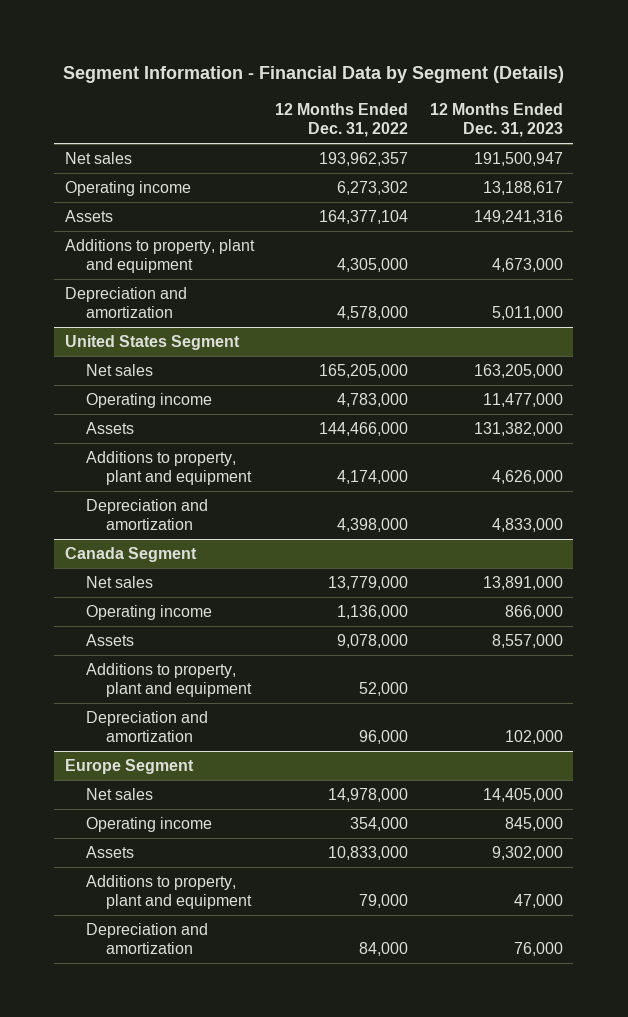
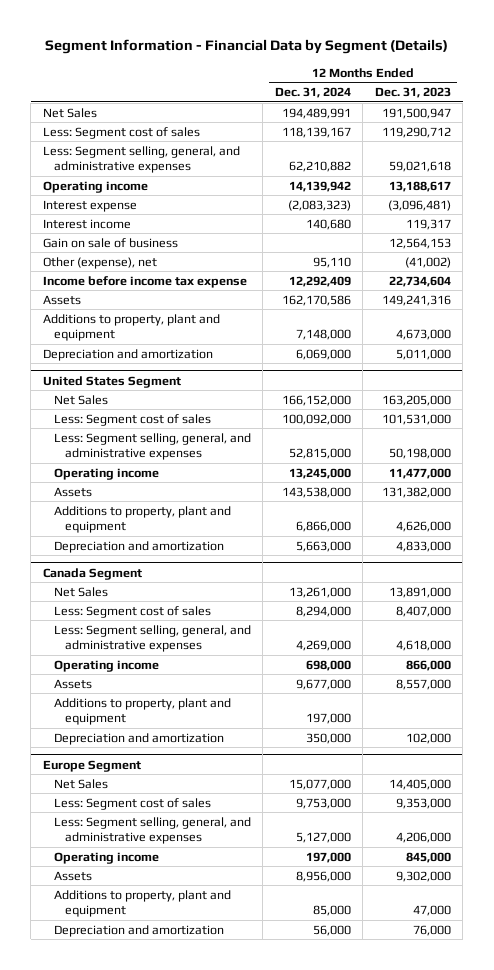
[275,102,409,138] 12 Months Ended Dec. 31, 2022 -> none
none -> [274,87,351,99] Dec. 31, 2024
[65,152,133,165] Net sales -> [42,107,97,118] Net Sales
none -> [42,126,200,139] Less: Segment cost of sales
none -> [42,145,240,174] Less: Segment selling, general, and administrative expenses
none -> [42,199,137,212] Interest expense
none -> [42,218,131,229] Interest income
none -> [42,237,178,248] Gain on sale of business
none -> [42,256,157,269] Other (expense), net
none -> [42,275,247,288] Income before income tax expense
[85,364,153,377] Net sales -> [53,394,108,405] Net Sales
none -> [53,413,211,426] Less: Segment cost of sales
none -> [53,432,251,461] Less: Segment selling, general, and administrative expenses
[85,576,153,589] Net sales -> [53,586,108,597] Net Sales
none -> [53,605,211,618] Less: Segment cost of sales
none -> [53,624,251,653] Less: Segment selling, general, and administrative expenses
[85,788,153,801] Net sales -> [53,778,108,789] Net Sales
none -> [53,797,211,810] Less: Segment cost of sales
none -> [53,816,251,845] Less: Segment selling, general, and administrative expenses

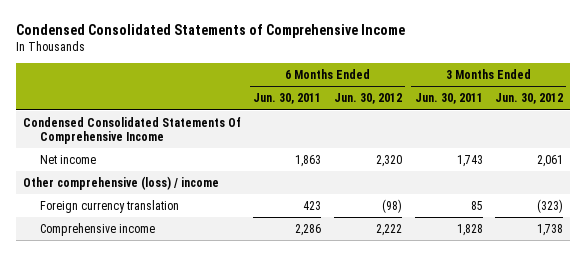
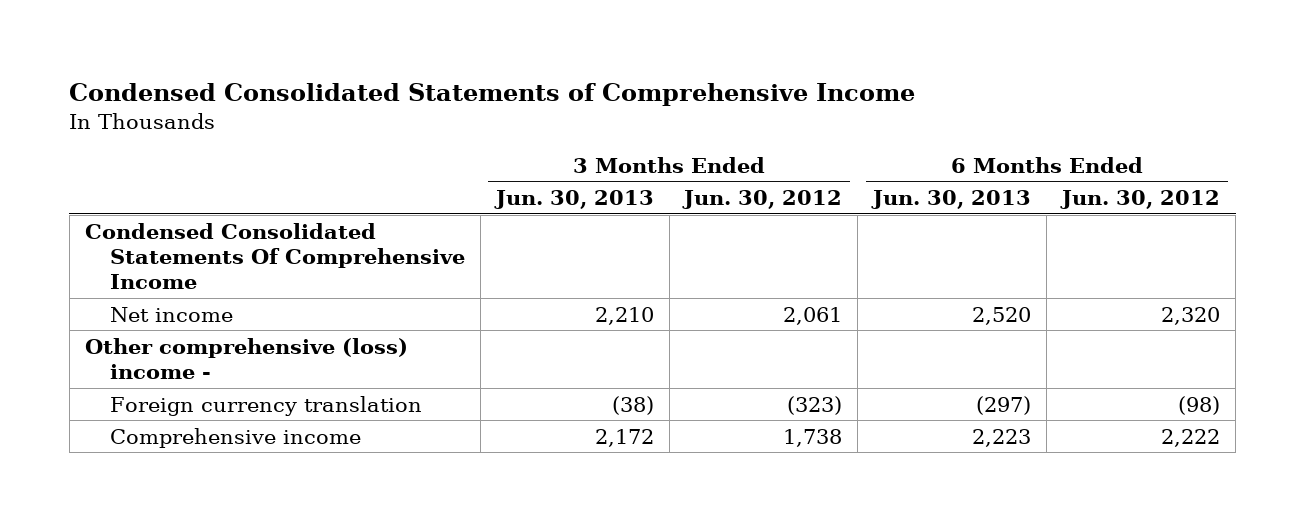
[253,93,322,105] Jun. 30, 2011 -> none
[414,93,483,105] Jun. 30, 2011 -> none
none -> [493,190,654,210] Jun. 30, 2013
none -> [871,190,1032,210] Jun. 30, 2013
[22,175,219,190] Other comprehensive (loss) / income -> [84,337,408,379] Other comprehensive (loss) income -

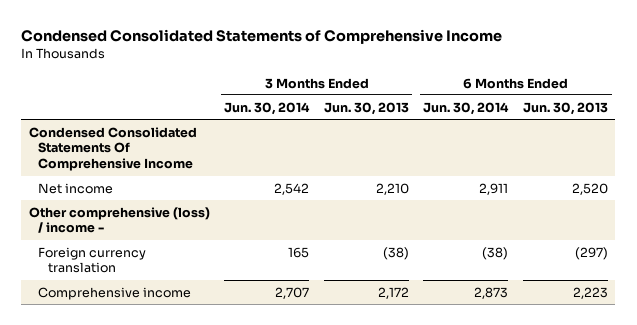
[682,190,843,210] Jun. 30, 2012 -> none
[1060,190,1221,210] Jun. 30, 2012 -> none
none -> [224,101,311,115] Jun. 30, 2014
none -> [423,101,510,115] Jun. 30, 2014
[84,337,408,379] Other comprehensive (loss) income - -> [28,206,210,234] Other comprehensive (loss) / income -

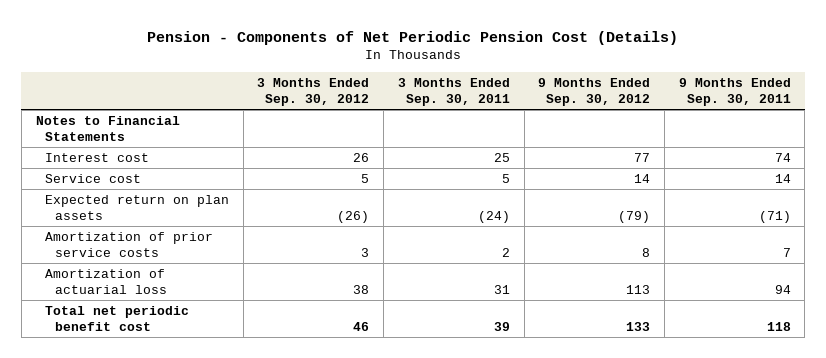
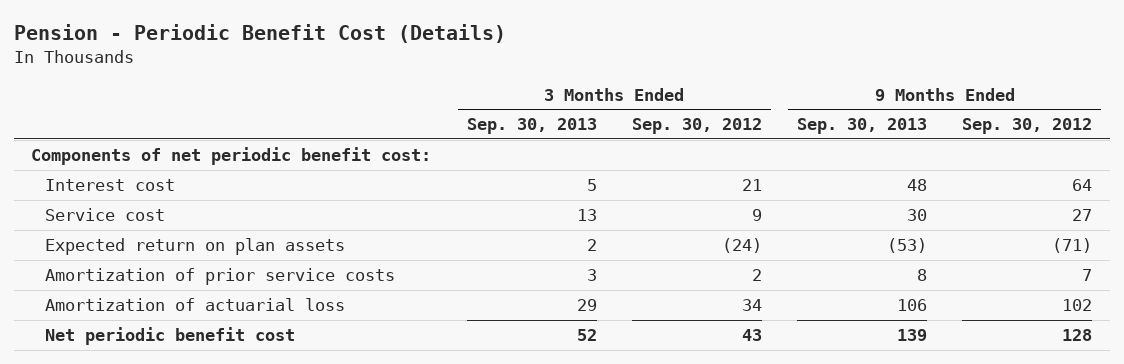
[147,30,679,45] Pension - Components of Net Periodic Pension Cost (Details) -> [13,23,506,43] Pension - Periodic Benefit Cost (Details)
[397,78,510,106] 3 Months Ended Sep. 30, 2011 -> none
[678,78,791,106] 9 Months Ended Sep. 30, 2011 -> none
none -> [466,118,597,135] Sep. 30, 2013
none -> [797,118,928,135] Sep. 30, 2013
[35,115,180,141] Notes to Financial Statements -> none
none -> [31,146,432,165] Components of net periodic benefit cost:
[353,152,370,162] 26 -> [741,178,762,191] 21
[634,152,651,162] 77 -> [1072,178,1093,191] 64
[361,173,370,183] 5 -> [751,208,762,221] 9
[634,173,651,183] 14 -> [1072,208,1093,221] 27
[337,210,370,223] (26) -> [721,237,762,253] (24)
[618,210,651,223] (79) -> [1052,237,1093,253] (71)
[361,247,370,257] 3 -> [751,268,762,281] 2
[642,247,651,257] 8 -> [1082,268,1093,281] 7
[353,284,370,294] 38 -> [741,298,762,311] 34
[626,284,651,294] 113 -> [1062,298,1093,311] 102
[45,305,190,331] Total net periodic benefit cost -> [45,326,296,345] Net periodic benefit cost
[353,321,370,331] 46 -> [741,328,762,341] 43
[626,321,651,331] 133 -> [1062,328,1093,341] 128

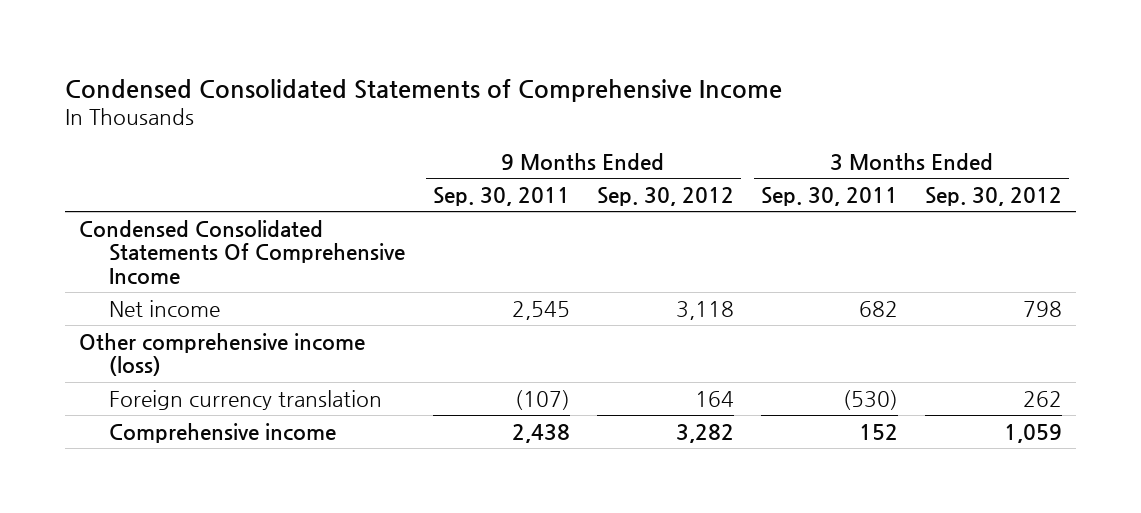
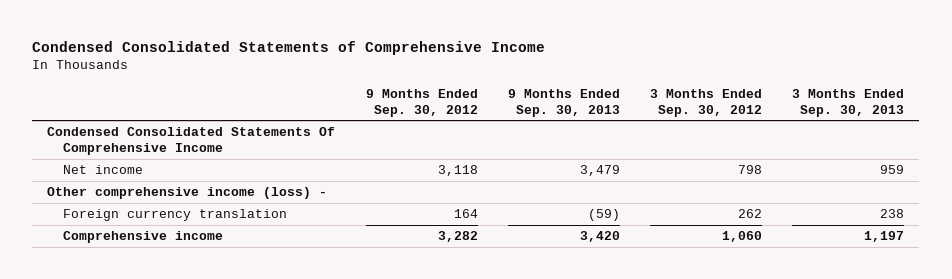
[432,186,570,206] Sep. 30, 2011 -> none
[760,186,898,206] Sep. 30, 2011 -> none
none -> [507,88,620,117] 9 Months Ended Sep. 30, 2013
none -> [792,88,905,117] 3 Months Ended Sep. 30, 2013
[78,332,365,377] Other comprehensive income (loss) -> [47,187,328,200] Other comprehensive income (loss) -
[1004,423,1063,443] 1,059 -> [722,231,763,243] 1,060

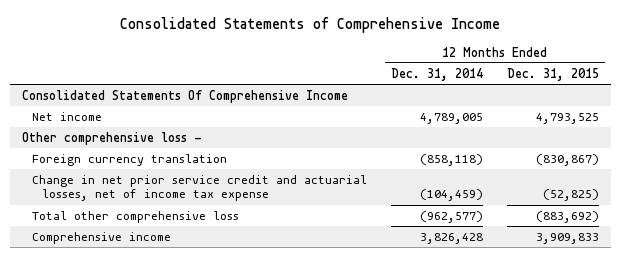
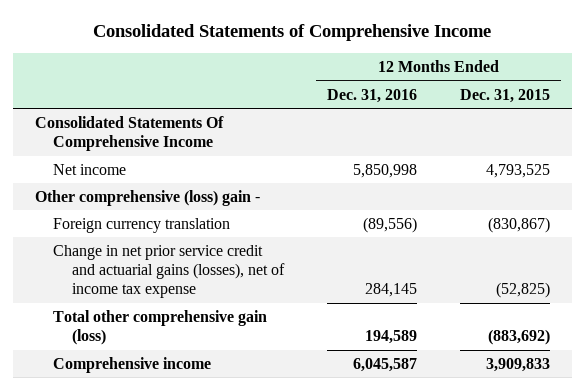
[390,67,483,81] Dec. 31, 2014 -> none
none -> [326,88,417,103] Dec. 31, 2016
[21,131,202,145] Other comprehensive loss - -> [34,189,260,206] Other comprehensive (loss) gain -
[31,174,367,202] Change in net prior service credit and actuarial losses, net of income tax expense -> [53,244,285,299] Change in net prior service credit and actuarial gains (losses), net of income tax expense
[31,210,239,223] Total other comprehensive loss -> [53,309,268,345] Total other comprehensive gain (loss)

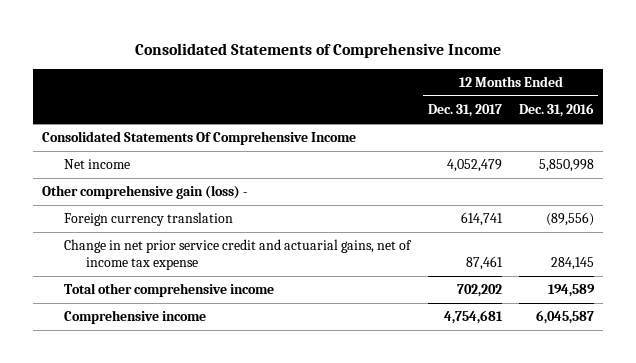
[460,88,551,103] Dec. 31, 2015 -> none
none -> [427,104,502,118] Dec. 31, 2017
[34,189,260,206] Other comprehensive (loss) gain - -> [42,185,248,200] Other comprehensive gain (loss) -
[53,244,285,299] Change in net prior service credit and actuarial gains (losses), net of income tax expense -> [64,239,413,270] Change in net prior service credit and actuarial gains, net of income tax expense
[53,309,268,345] Total other comprehensive gain (loss) -> [64,283,275,298] Total other comprehensive income

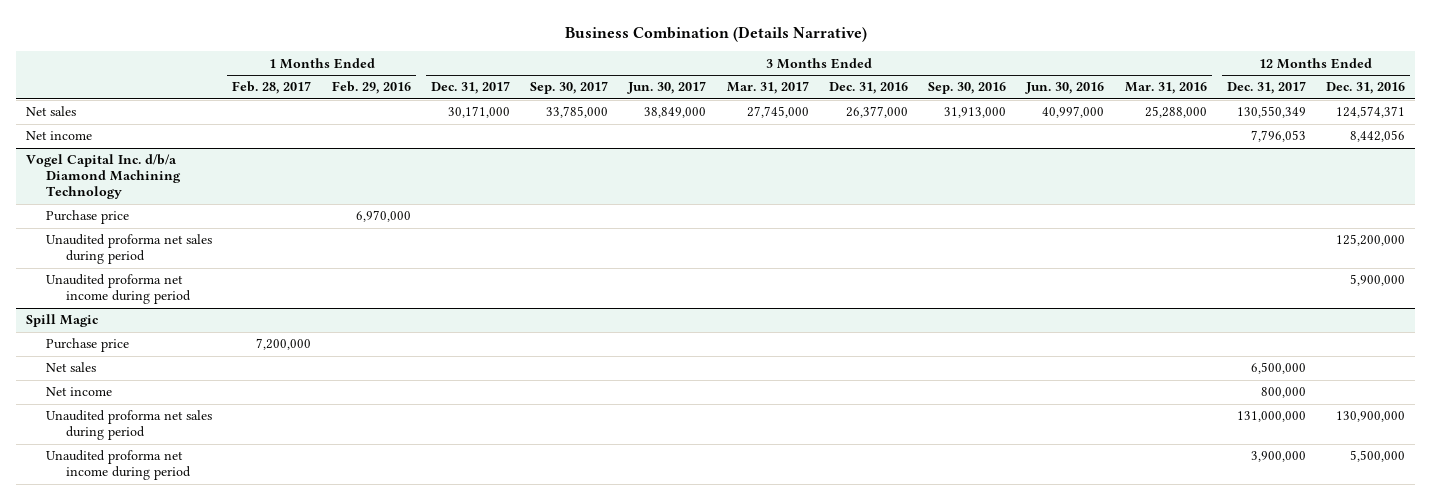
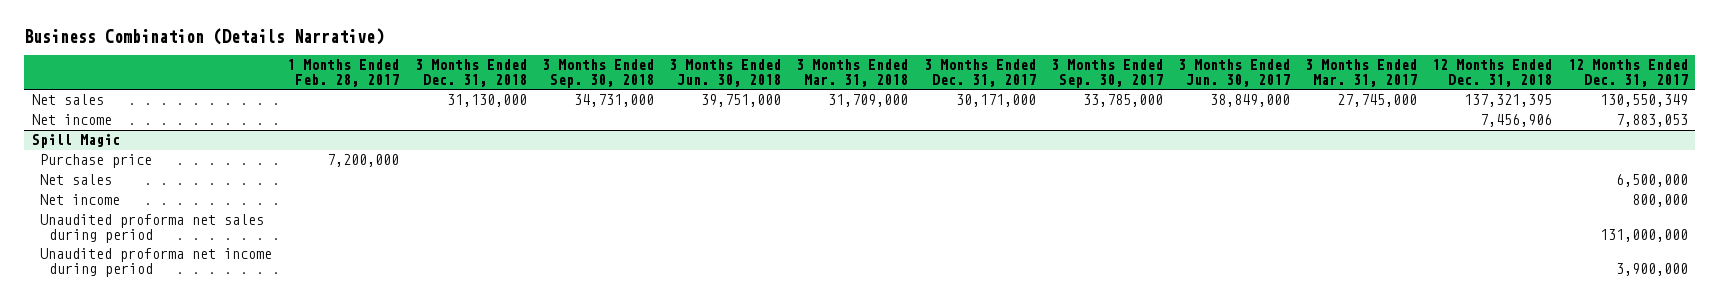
[331,81,411,95] Feb. 29, 2016 -> none
[828,82,908,95] Dec. 31, 2016 -> none
[928,82,1007,95] Sep. 30, 2016 -> none
[1025,82,1105,95] Jun. 30, 2016 -> none
[1124,82,1207,95] Mar. 31, 2016 -> none
[1326,82,1406,95] Dec. 31, 2016 -> none
none -> [414,59,527,87] 3 Months Ended Dec. 31, 2018
none -> [541,59,654,88] 3 Months Ended Sep. 30, 2018
none -> [669,59,782,87] 3 Months Ended Jun. 30, 2018
none -> [796,59,909,87] 3 Months Ended Mar. 31, 2018
none -> [1432,59,1553,87] 12 Months Ended Dec. 31, 2018
[26,154,182,200] Vogel Capital Inc. d/b/a Diamond Machining Technology -> none
[46,210,130,225] Purchase price -> none
[46,234,213,265] Unaudited proforma net sales during period -> none
[46,274,192,305] Unaudited proforma net income during period -> none
[1250,130,1306,143] 7,796,053 -> [1615,114,1688,128] 7,883,053

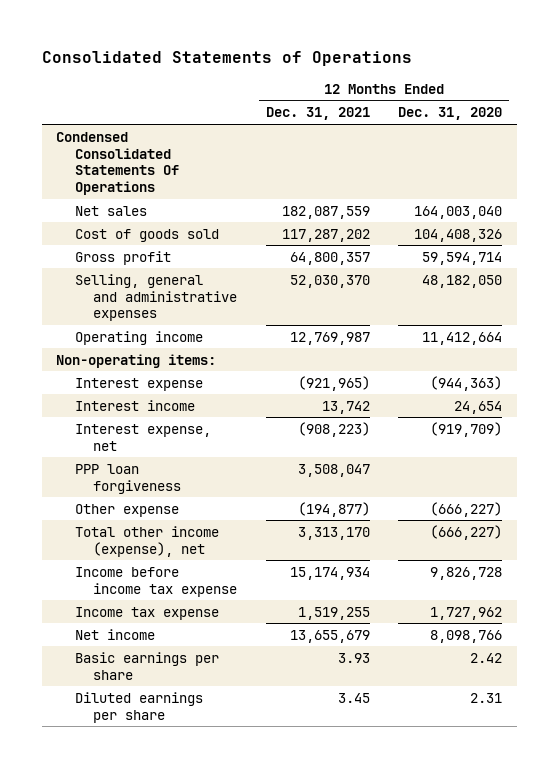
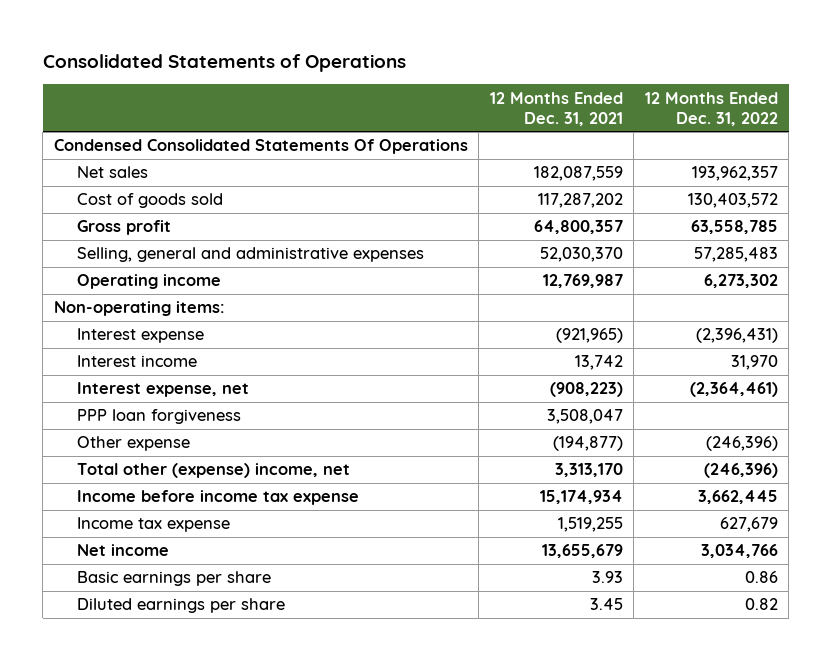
[398,107,503,121] Dec. 31, 2020 -> none
none -> [644,91,778,126] 12 Months Ended Dec. 31, 2022
[74,525,219,557] Total other income (expense), net -> [77,463,351,479] Total other (expense) income, net

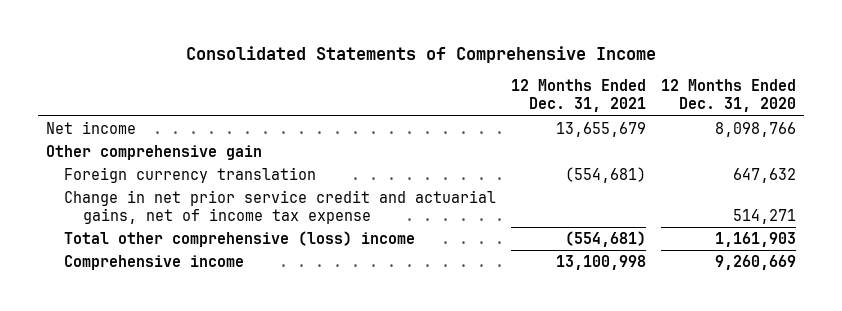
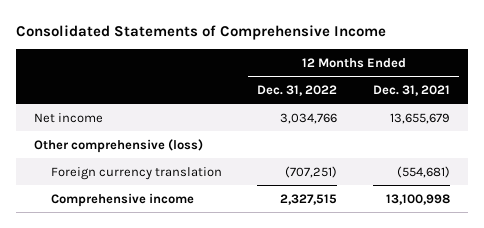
[661,79,797,113] 12 Months Ended Dec. 31, 2020 -> none
none -> [257,84,338,96] Dec. 31, 2022
[45,144,262,160] Other comprehensive gain -> [33,138,203,153] Other comprehensive (loss)
[64,189,497,224] Change in net prior service credit and actuarial gains, net of income tax expense -> none
[64,230,416,247] Total other comprehensive (loss) income -> none

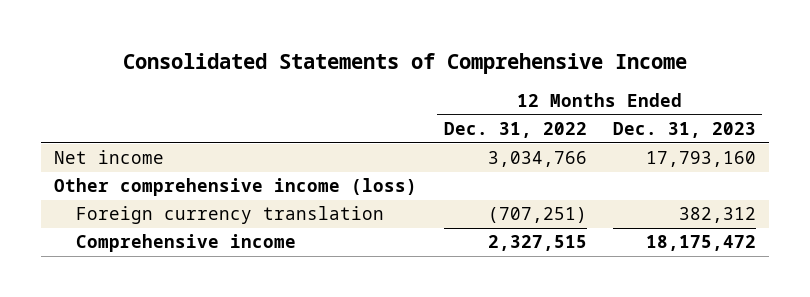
[372,84,450,96] Dec. 31, 2021 -> none
none -> [612,121,756,138] Dec. 31, 2023
[33,138,203,153] Other comprehensive (loss) -> [54,178,418,197] Other comprehensive income (loss)

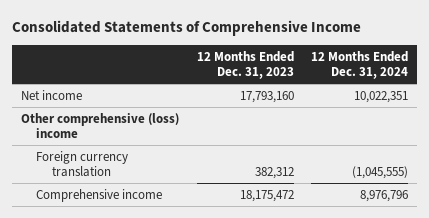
[443,121,587,138] Dec. 31, 2022 -> none
none -> [311,50,409,79] 12 Months Ended Dec. 31, 2024
[54,178,418,197] Other comprehensive income (loss) -> [20,112,179,139] Other comprehensive (loss) income

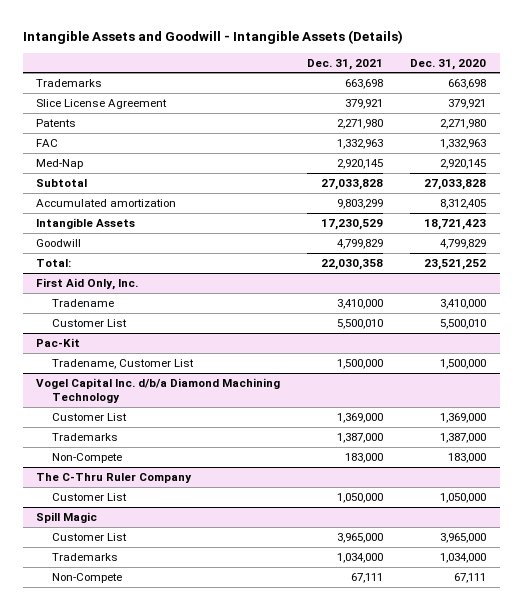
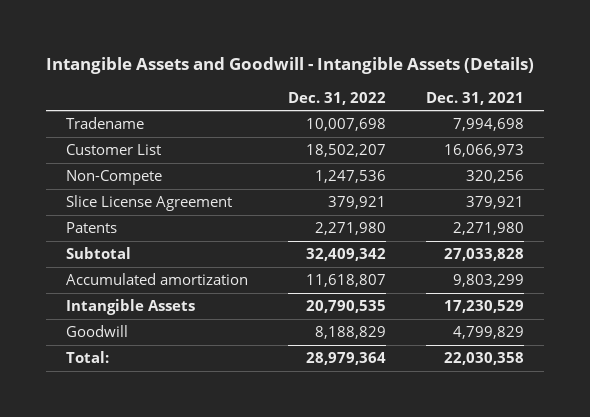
[410,58,487,70] Dec. 31, 2020 -> none
none -> [287,91,386,105] Dec. 31, 2022
[36,78,103,87] Trademarks -> none
none -> [66,117,145,130] Tradename
none -> [66,144,162,156] Customer List
none -> [66,170,163,186] Non-Compete
[36,138,59,147] FAC -> none
[36,158,84,169] Med-Nap -> none
[36,277,139,290] First Aid Only, Inc. -> none
[51,298,114,307] Tradename -> none
[51,318,127,327] Customer List -> none
[36,337,81,347] Pac-Kit -> none
[51,358,194,369] Tradename, Customer List -> none
[36,377,281,403] Vogel Capital Inc. d/b/a Diamond Machining Technology -> none
[51,412,127,421] Customer List -> none
[51,432,118,441] Trademarks -> none
[51,452,122,463] Non-Compete -> none
[36,472,193,483] The C-Thru Ruler Company -> none
[51,492,127,501] Customer List -> none
[36,511,98,523] Spill Magic -> none
[51,532,127,541] Customer List -> none
[51,552,118,561] Trademarks -> none
[51,572,122,583] Non-Compete -> none

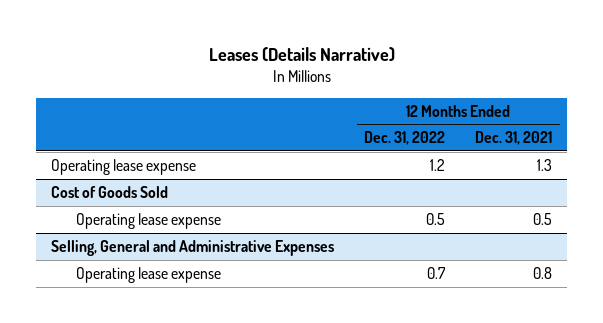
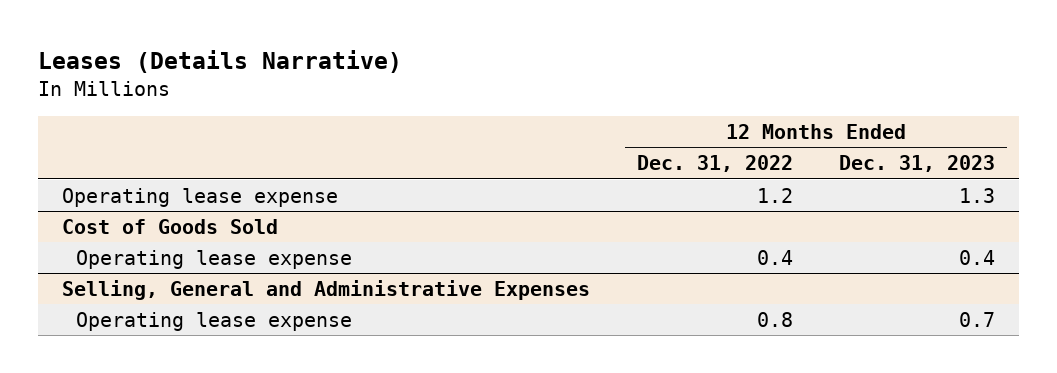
[475,131,553,146] Dec. 31, 2021 -> none
none -> [839,155,996,173] Dec. 31, 2023
[426,212,446,225] 0.5 -> [756,249,793,265] 0.4
[427,266,447,279] 0.7 -> [756,311,793,327] 0.8

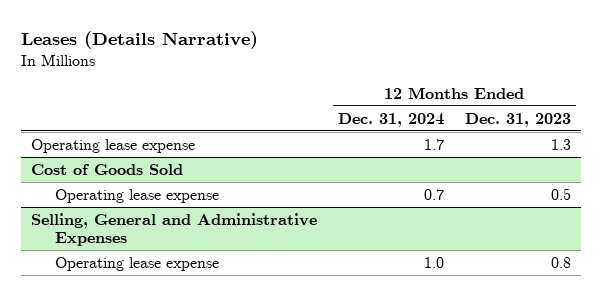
[636,155,793,173] Dec. 31, 2022 -> none
none -> [337,112,444,127] Dec. 31, 2024
[959,249,996,265] 0.4 -> [550,187,571,200] 0.5
[959,311,996,327] 0.7 -> [550,256,571,268] 0.8

